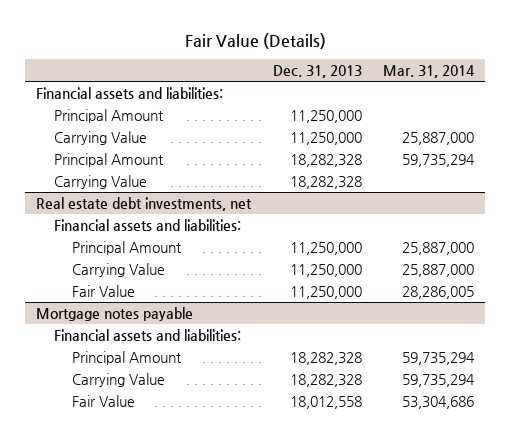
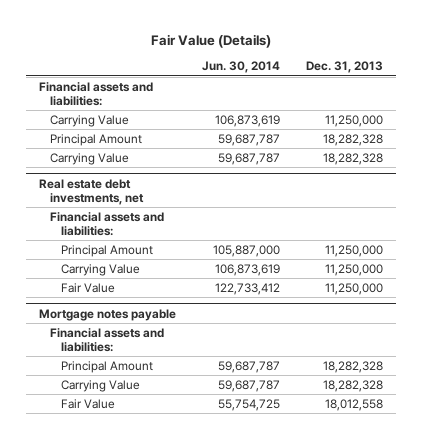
[383,64,476,78] Mar. 31, 2014 -> none
none -> [201,61,280,74] Jun. 30, 2014
[54,108,165,123] Principal Amount -> none

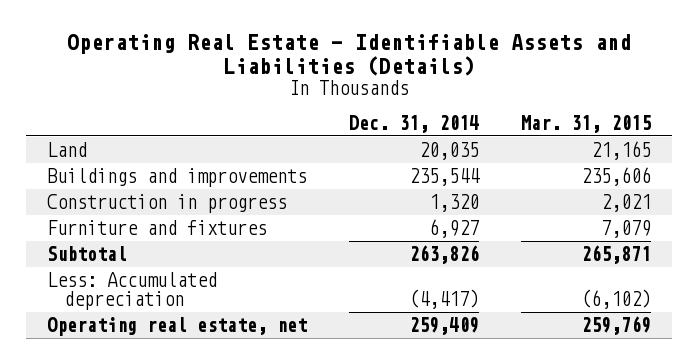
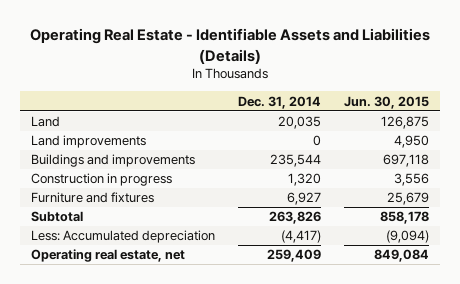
[520,115,651,134] Mar. 31, 2015 -> none
none -> [343,95,429,109] Jun. 30, 2015
none -> [31,135,147,149] Land improvements

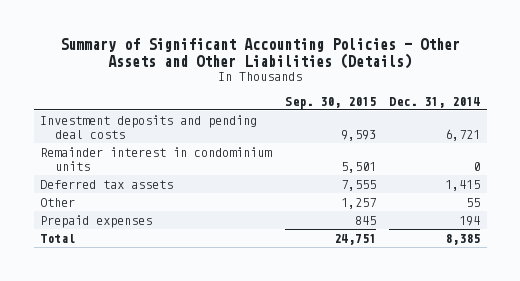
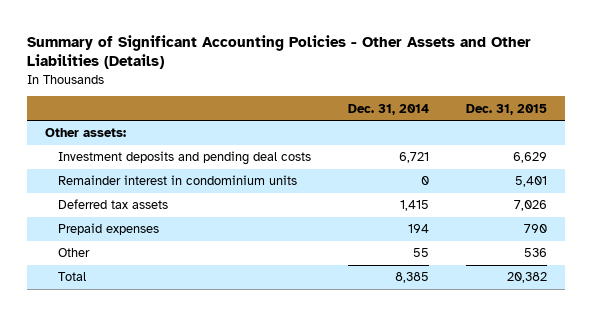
[284,96,376,109] Sep. 30, 2015 -> none
none -> [465,103,547,115] Dec. 31, 2015
none -> [45,128,127,138] Other assets:
[40,197,76,207] Other -> [57,248,90,258] Other

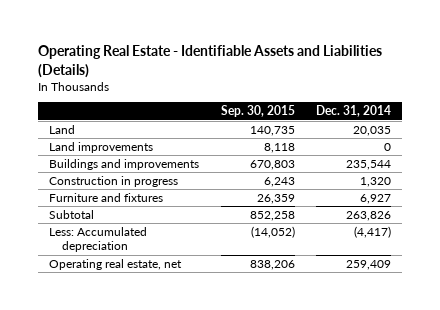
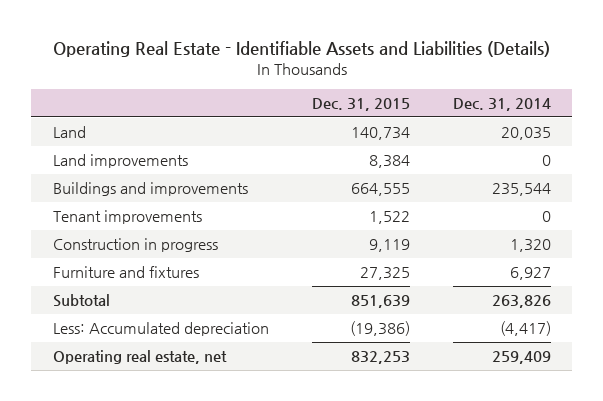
[220,105,295,118] Sep. 30, 2015 -> none
none -> [311,97,410,111] Dec. 31, 2015
none -> [52,210,202,225] Tenant improvements

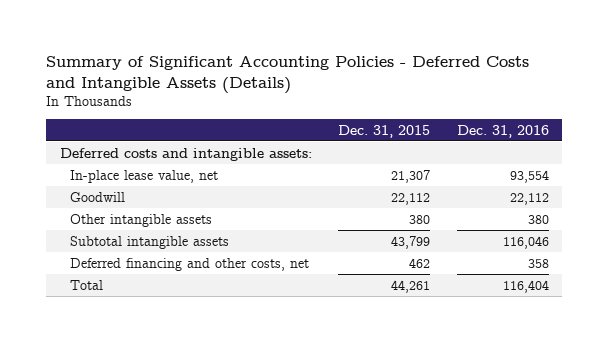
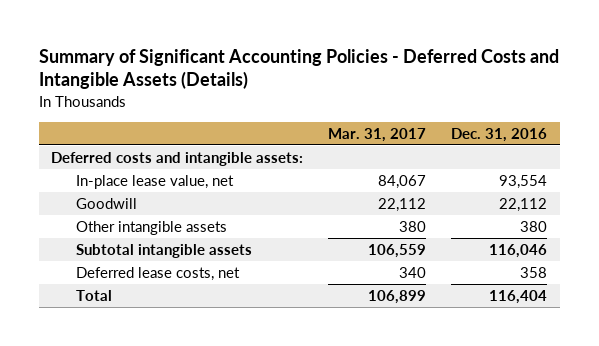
[338,124,431,138] Dec. 31, 2015 -> none
none -> [328,127,427,142] Mar. 31, 2017
[69,257,309,271] Deferred financing and other costs, net -> [75,266,240,281] Deferred lease costs, net

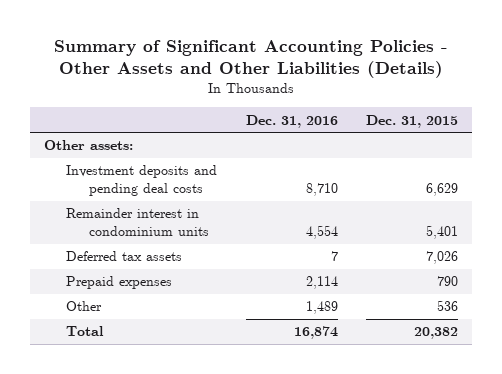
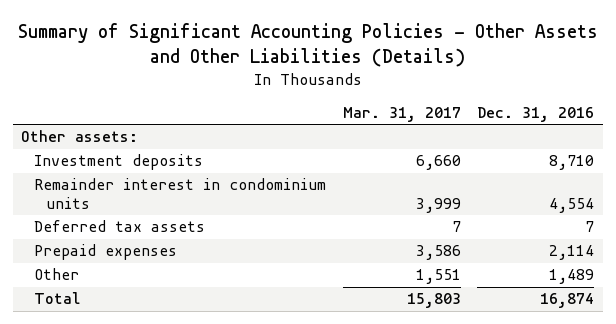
[365,114,458,128] Dec. 31, 2015 -> none
none -> [342,107,461,123] Mar. 31, 2017
[66,165,218,197] Investment deposits and pending deal costs -> [33,154,203,171] Investment deposits

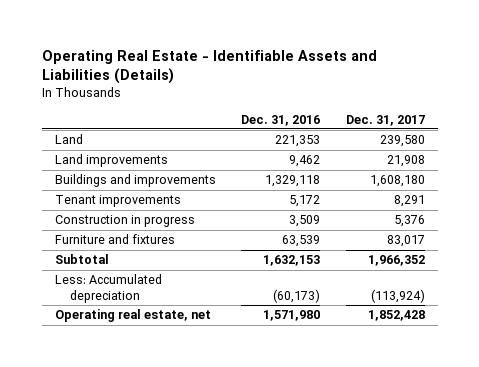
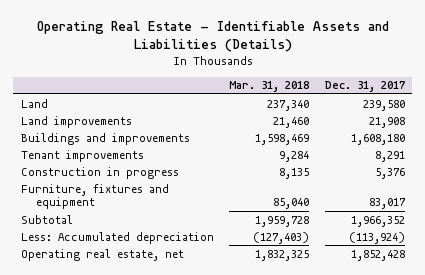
[241,114,321,126] Dec. 31, 2016 -> none
none -> [229,81,310,93] Mar. 31, 2018
[54,234,175,245] Furniture and fixtures -> [20,183,169,210] Furniture, fixtures and equipment

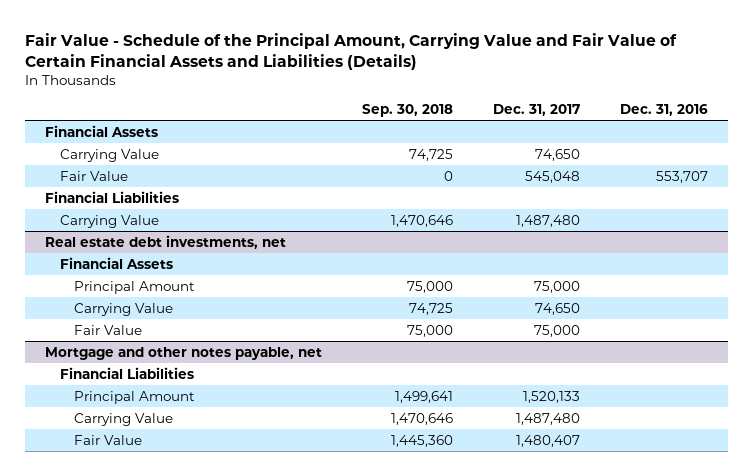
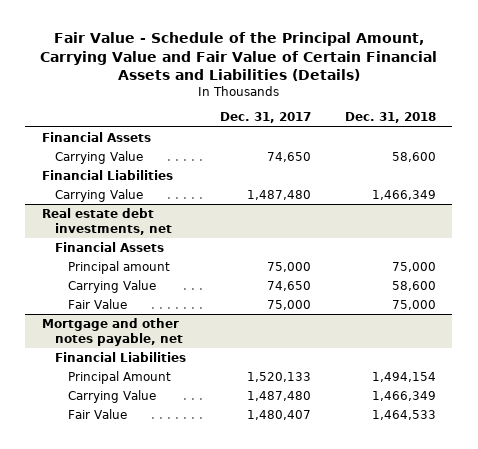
[362,104,454,118] Sep. 30, 2018 -> none
[620,104,709,117] Dec. 31, 2016 -> none
none -> [344,112,436,124] Dec. 31, 2018
[59,170,128,181] Fair Value -> none
[74,280,196,294] Principal Amount -> [67,260,170,274] Principal amount

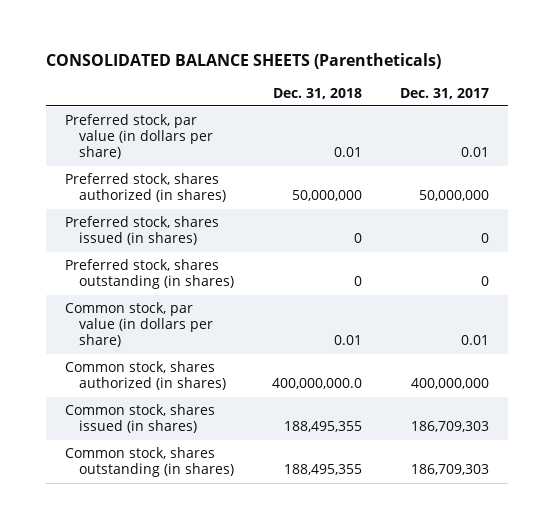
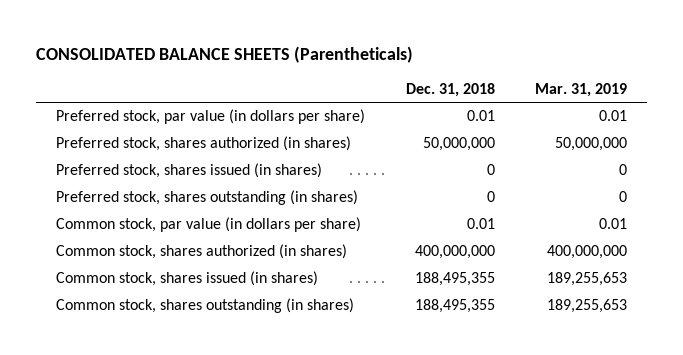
[399,87,489,99] Dec. 31, 2017 -> none
none -> [535,83,628,98] Mar. 31, 2019
[271,378,362,390] 400,000,000.0 -> [414,245,495,260] 400,000,000

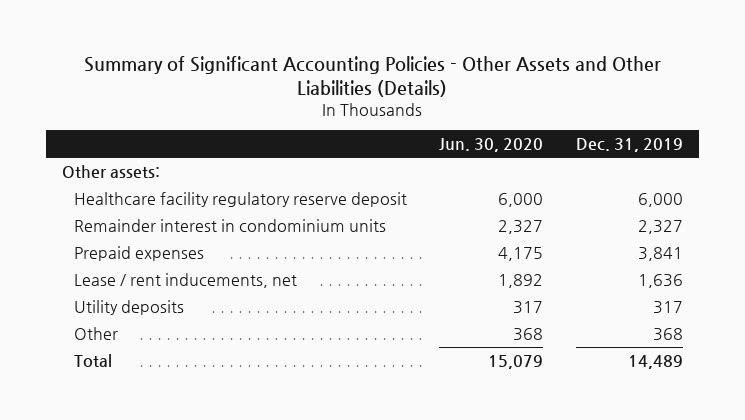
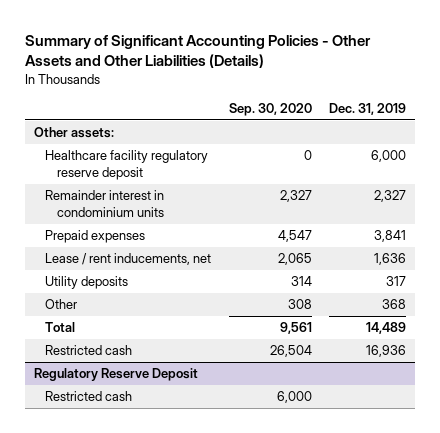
[439,137,544,152] Jun. 30, 2020 -> none
none -> [228,103,312,117] Sep. 30, 2020
none -> [45,345,133,356] Restricted cash
none -> [33,368,198,382] Regulatory Reserve Deposit
none -> [45,391,133,402] Restricted cash

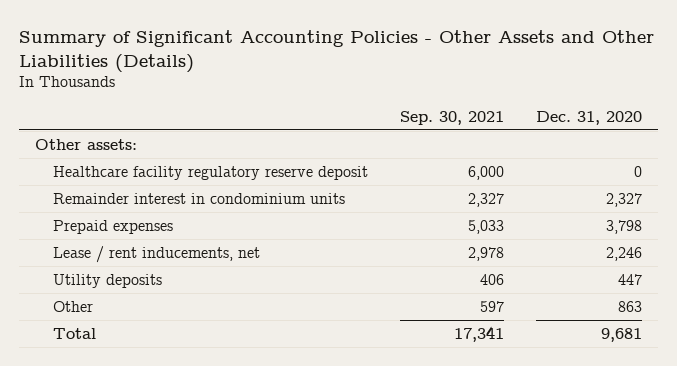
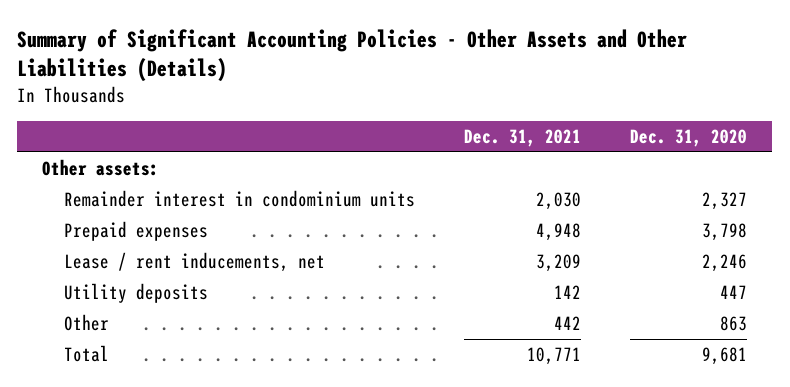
[400,110,505,125] Sep. 30, 2021 -> none
none -> [464,128,582,147] Dec. 31, 2021
[53,165,369,180] Healthcare facility regulatory reserve deposit -> none

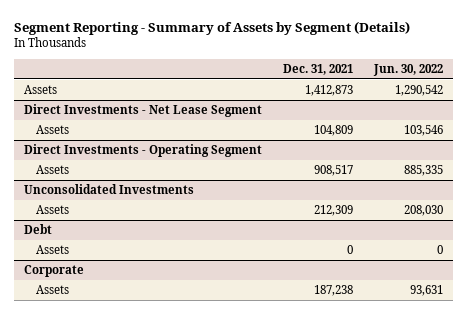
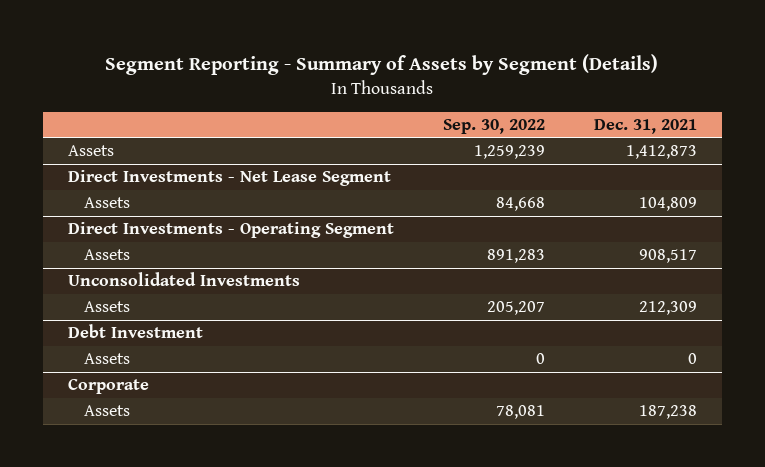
[372,63,443,76] Jun. 30, 2022 -> none
none -> [442,119,545,135] Sep. 30, 2022
[24,224,53,235] Debt -> [67,324,203,339] Debt Investment

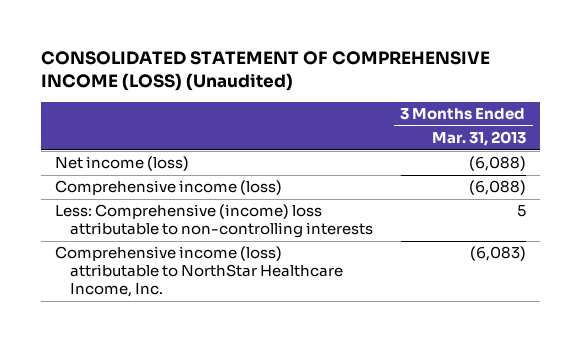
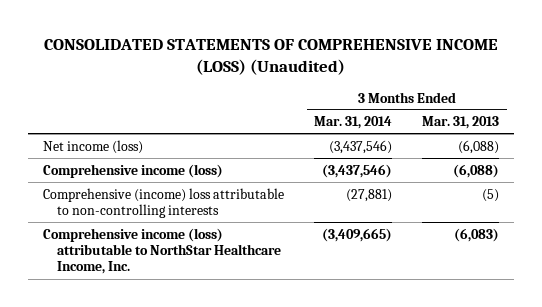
[40,50,490,91] CONSOLIDATED STATEMENT OF COMPREHENSIVE INCOME (LOSS) (Unaudited) -> [44,38,499,75] CONSOLIDATED STATEMENTS OF COMPREHENSIVE INCOME (LOSS) (Unaudited)
none -> [314,116,393,130] Mar. 31, 2014
[54,204,374,239] Less: Comprehensive (income) loss attributable to non-controlling interests -> [42,187,284,219] Comprehensive (income) loss attributable to non-controlling interests
[516,205,526,218] 5 -> [482,188,500,202] (5)

